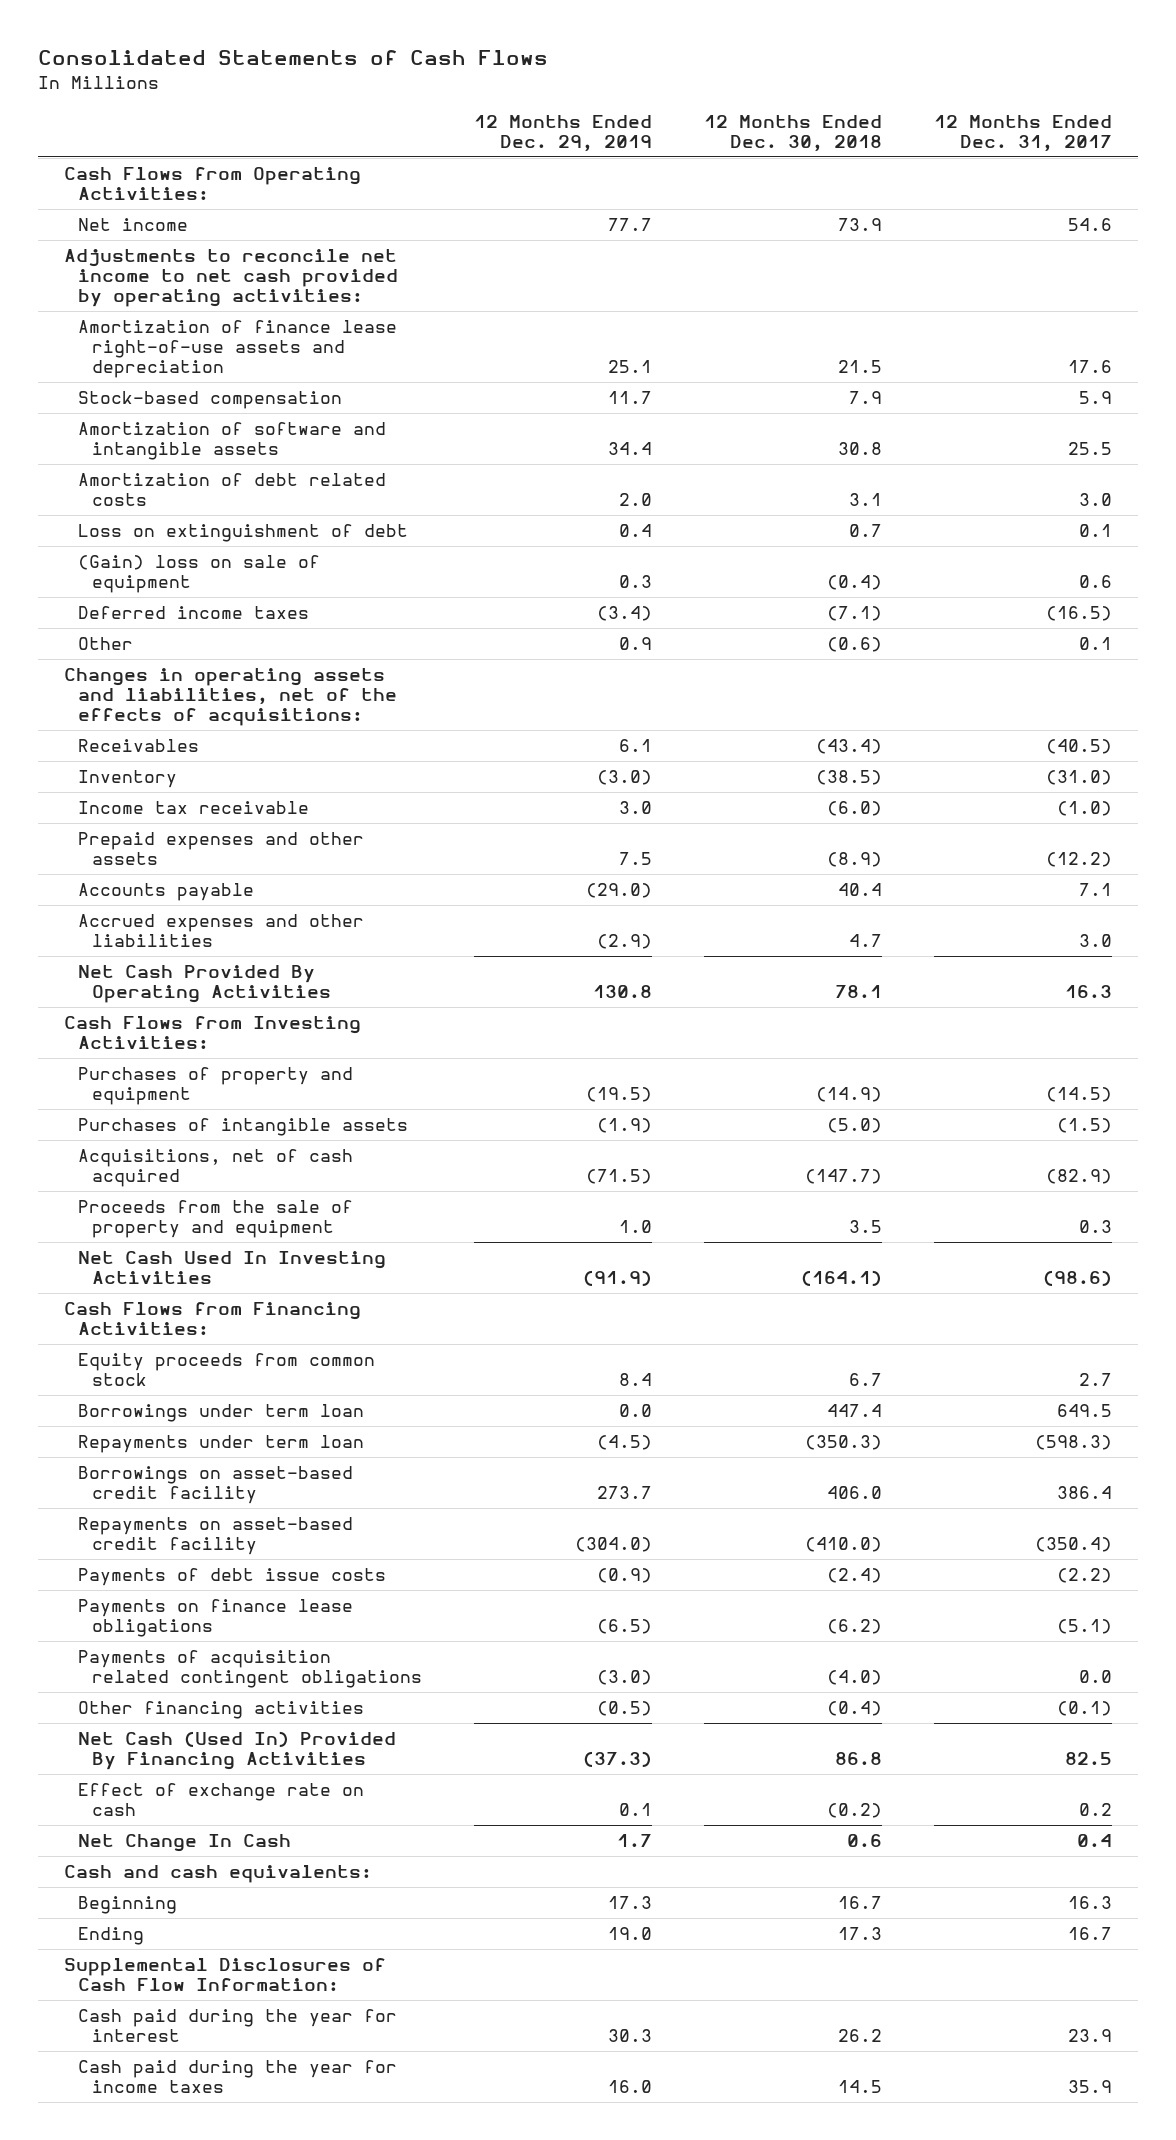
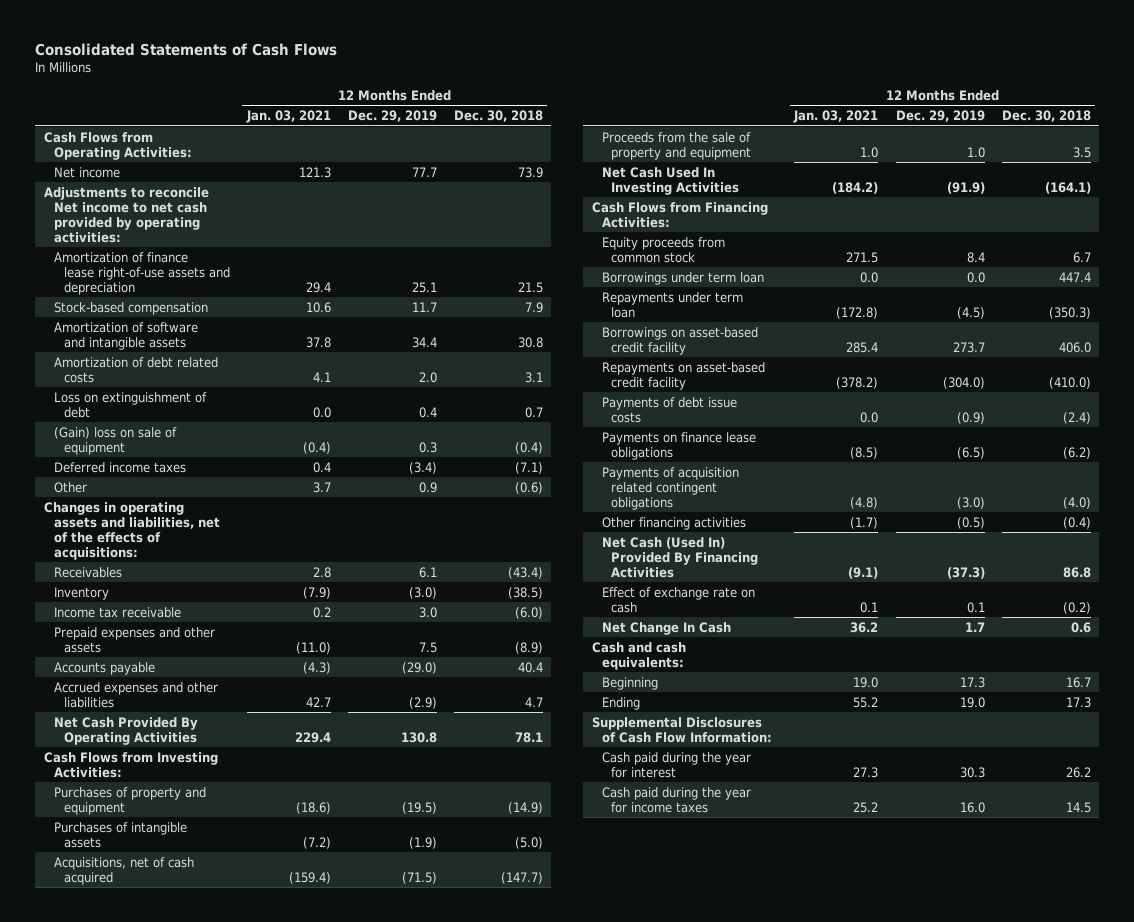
[933,115,1112,153] 12 Months Ended Dec. 31, 2017 -> none
none -> [245,110,331,124] Jan. 03, 2021
[64,248,399,308] Adjustments to reconcile net income to net cash provided by operating activities: -> [43,186,209,243] Adjustments to reconcile Net income to net cash provided by operating activities:

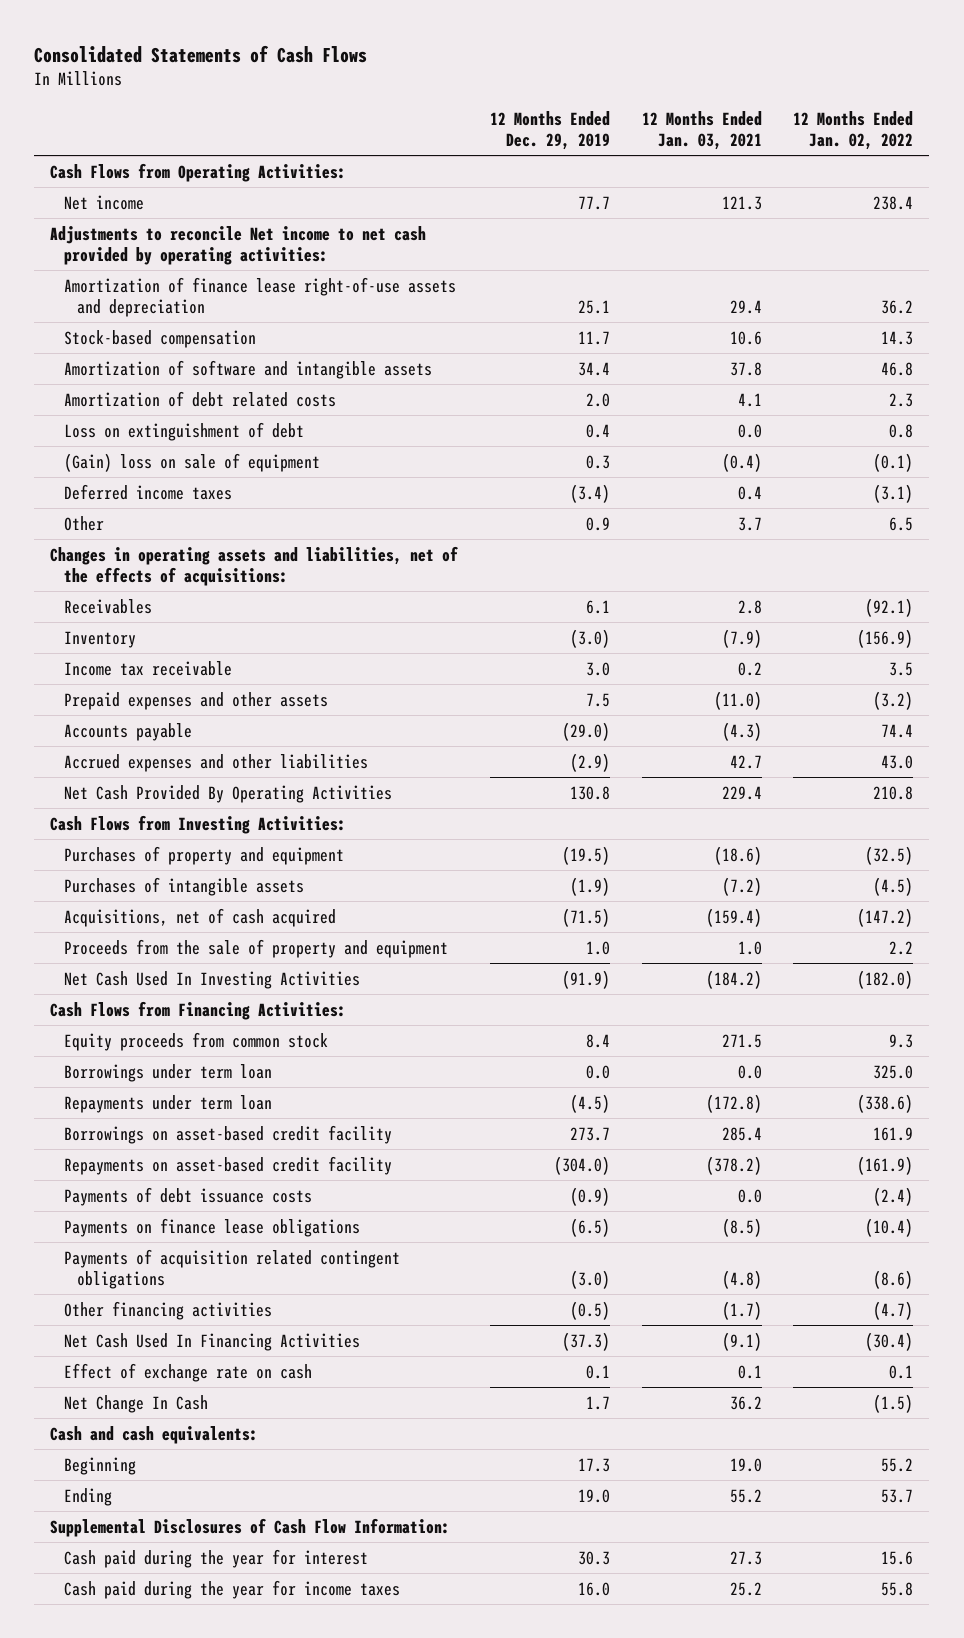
[453,110,543,123] Dec. 30, 2018 -> none
none -> [793,110,914,150] 12 Months Ended Jan. 02, 2022
[601,396,737,423] Payments of debt issue costs -> [63,1186,312,1206] Payments of debt issuance costs
[601,536,759,578] Net Cash (Used In) Provided By Financing Activities -> [63,1332,360,1351] Net Cash Used In Financing Activities

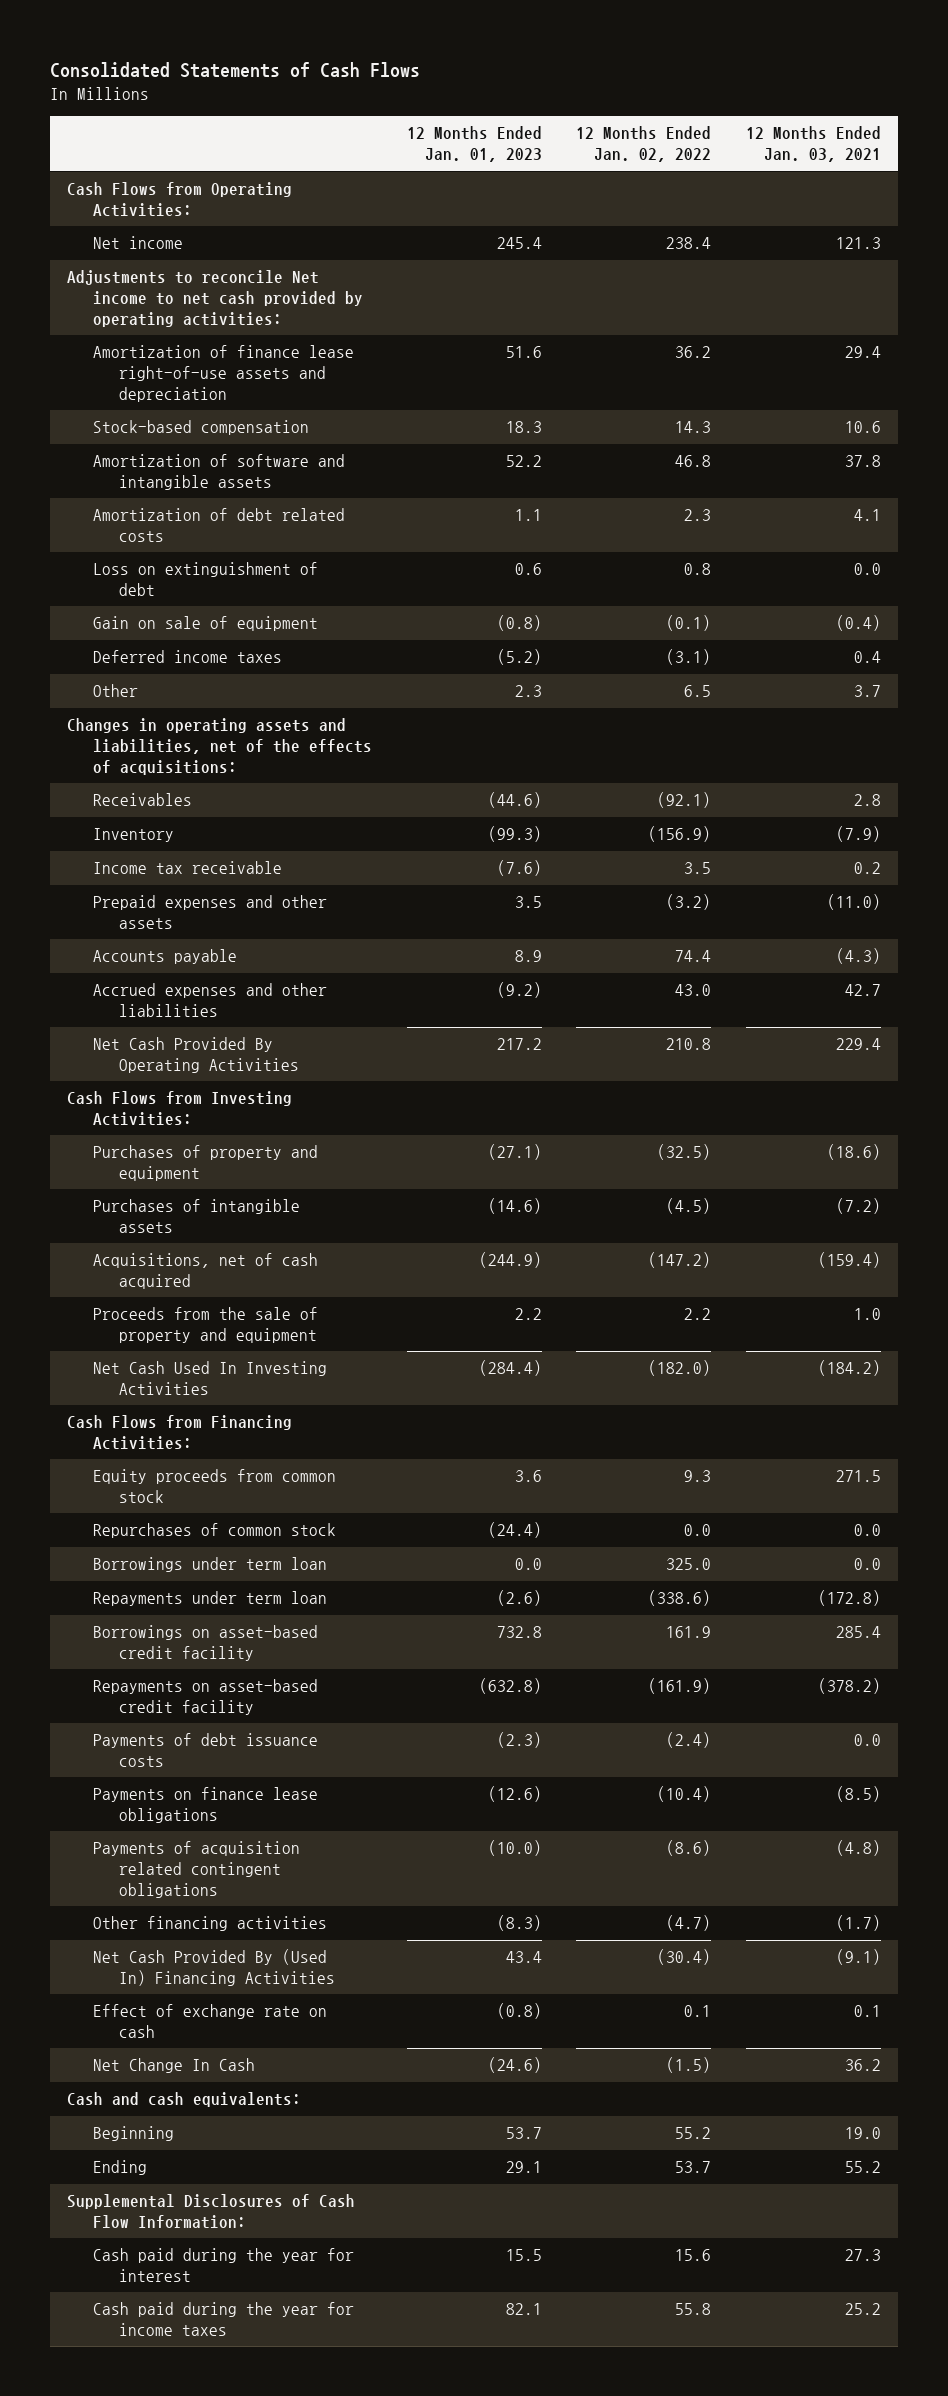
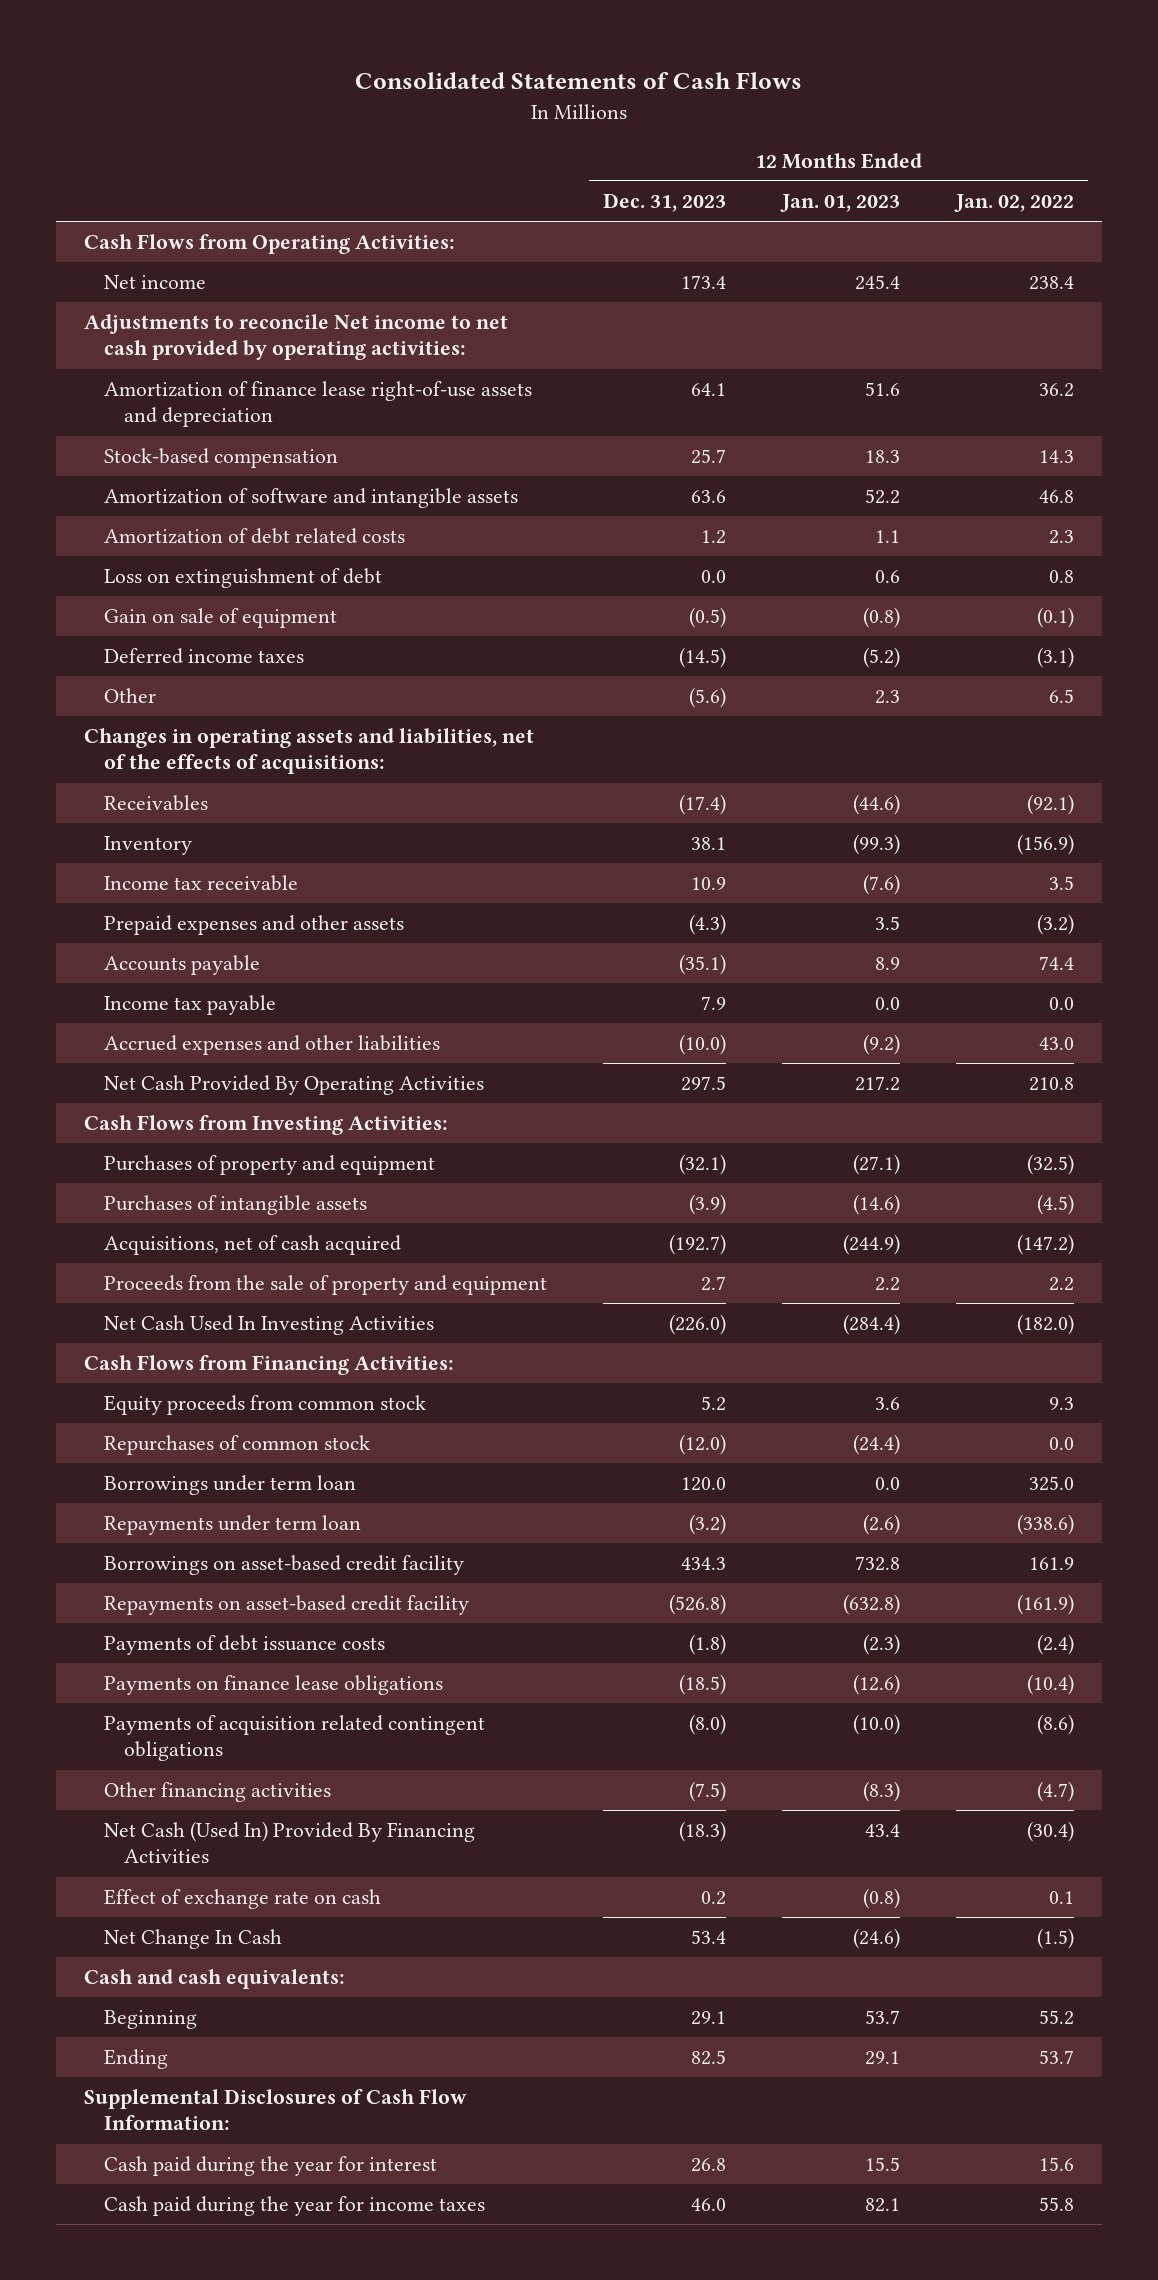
[745,126,881,163] 12 Months Ended Jan. 03, 2021 -> none
none -> [602,192,726,212] Dec. 31, 2023
none -> [103,995,276,1016] Income tax payable
[93,1949,336,1987] Net Cash Provided By (Used In) Financing Activities -> [103,1821,475,1864] Net Cash (Used In) Provided By Financing Activities

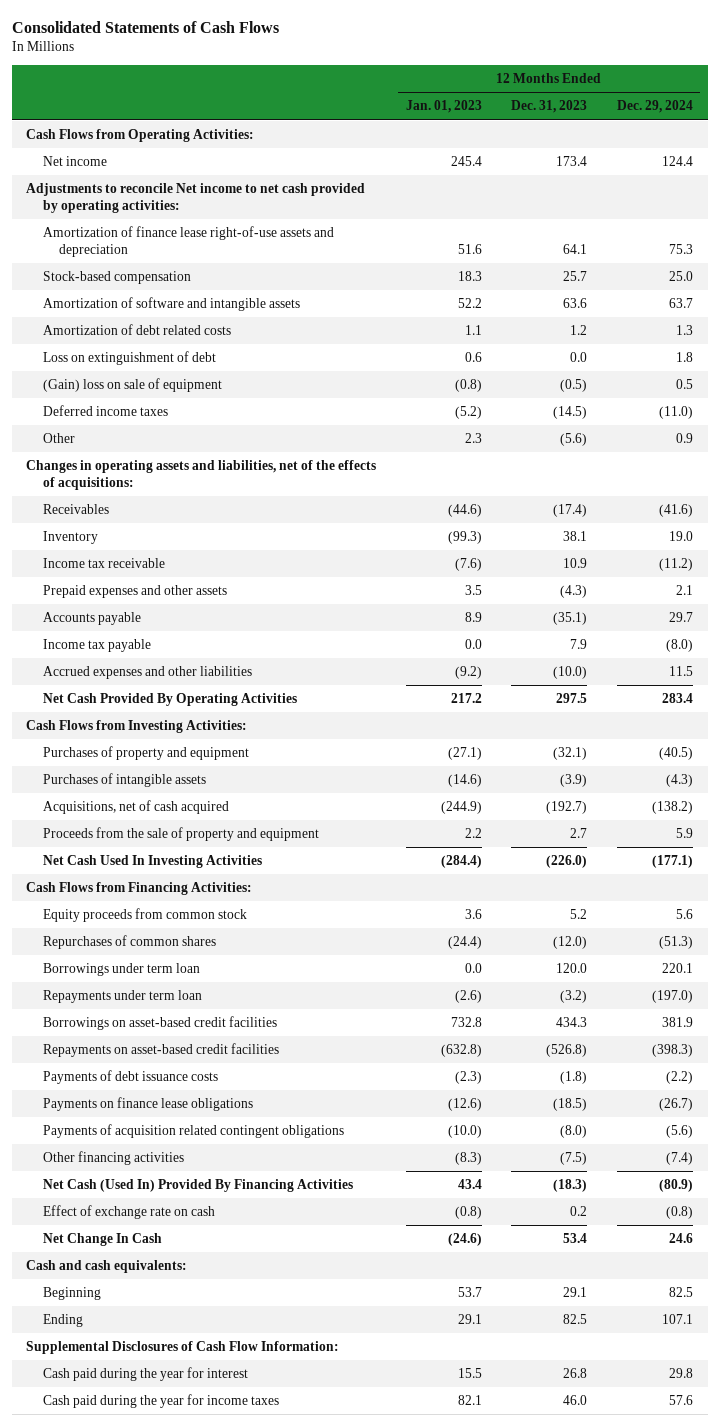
[954,193,1075,212] Jan. 02, 2022 -> none
none -> [616,100,693,114] Dec. 29, 2024
[103,608,337,629] Gain on sale of equipment -> [42,378,222,393] (Gain) loss on sale of equipment
[103,1435,370,1456] Repurchases of common stock -> [42,935,216,950] Repurchases of common shares
[103,1555,464,1576] Borrowings on asset-based credit facility -> [42,1016,277,1031] Borrowings on asset-based credit facilities
[103,1595,469,1616] Repayments on asset-based credit facility -> [42,1043,279,1058] Repayments on asset-based credit facilities

